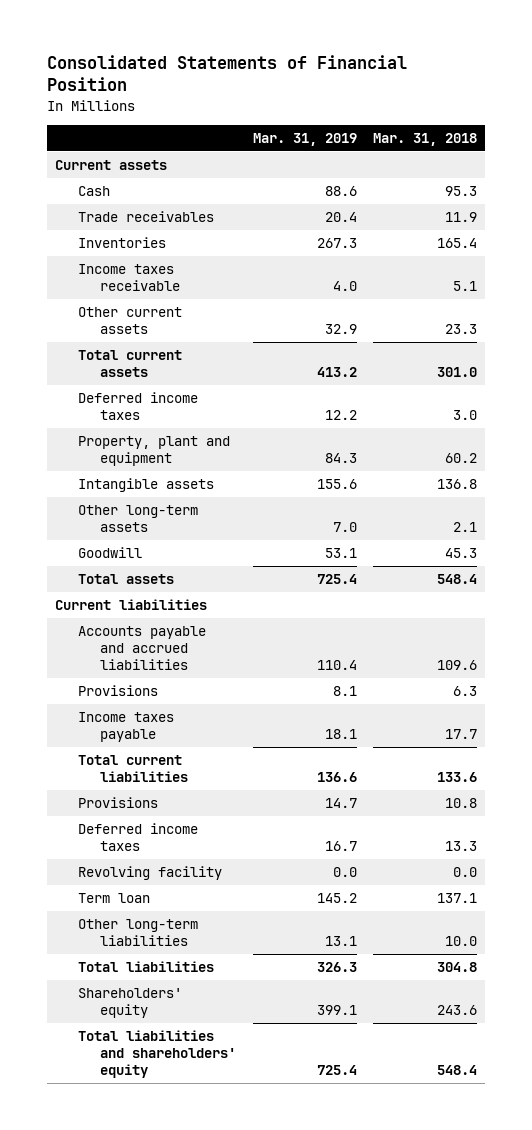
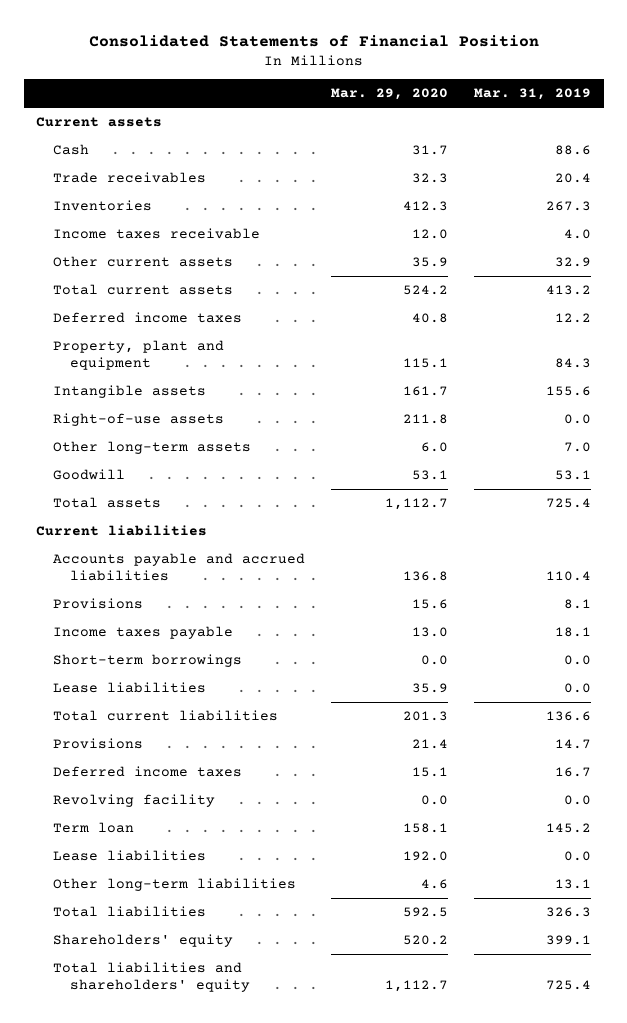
[372,133,477,147] Mar. 31, 2018 -> none
none -> [331,88,449,101] Mar. 29, 2020
none -> [53,413,225,427] Right-of-use assets
none -> [53,654,243,668] Short-term borrowings
none -> [53,682,207,694] Lease liabilities
none -> [53,850,207,862] Lease liabilities

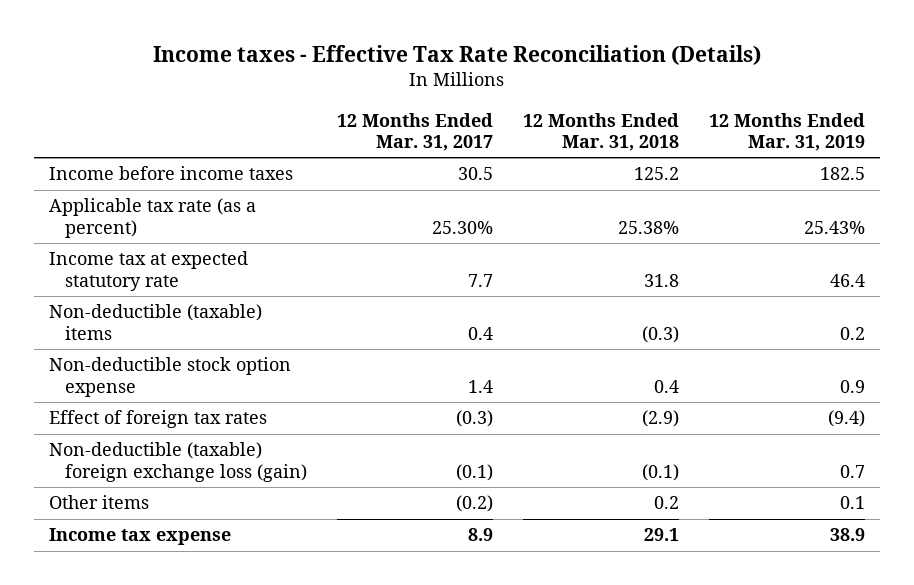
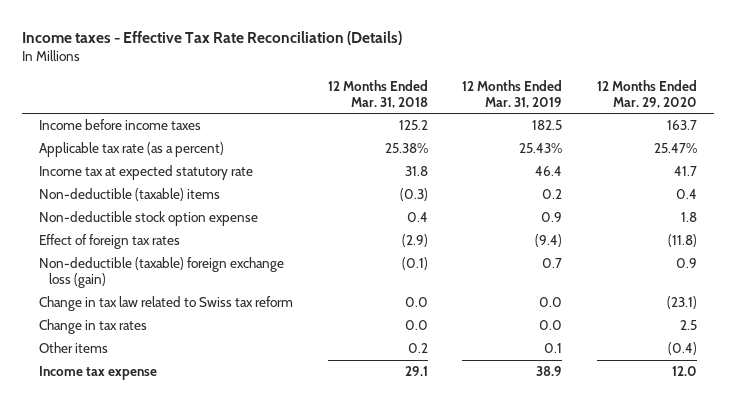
[337,112,494,151] 12 Months Ended Mar. 31, 2017 -> none
none -> [596,79,697,108] 12 Months Ended Mar. 29, 2020
none -> [39,296,294,312] Change in tax law related to Swiss tax reform
none -> [39,319,148,335] Change in tax rates

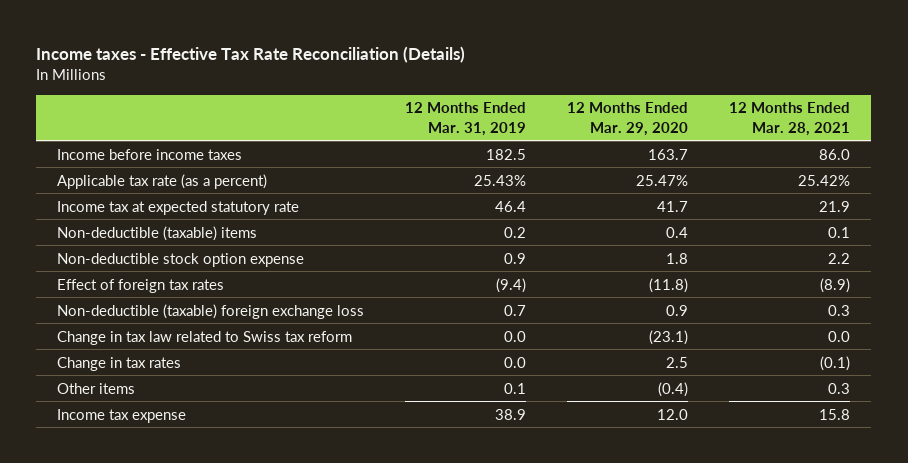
[327,79,428,108] 12 Months Ended Mar. 31, 2018 -> none
none -> [729,102,851,136] 12 Months Ended Mar. 28, 2021
[39,257,285,289] Non-deductible (taxable) foreign exchange loss (gain) -> [57,303,365,319] Non-deductible (taxable) foreign exchange loss

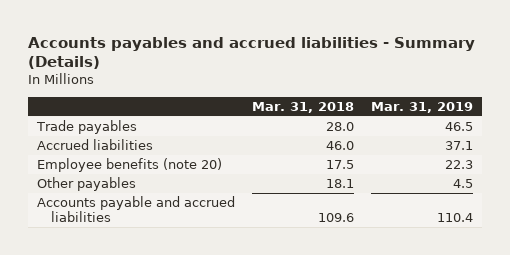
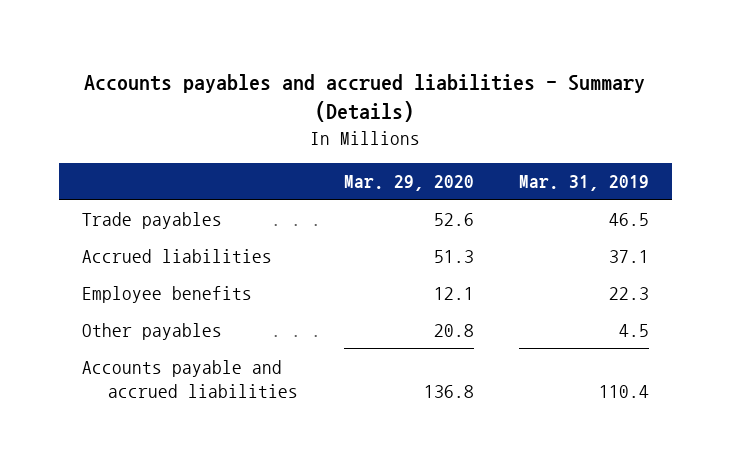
[252,102,355,114] Mar. 31, 2018 -> none
none -> [343,175,474,192] Mar. 29, 2020
[36,158,222,173] Employee benefits (note 20) -> [81,285,252,303] Employee benefits

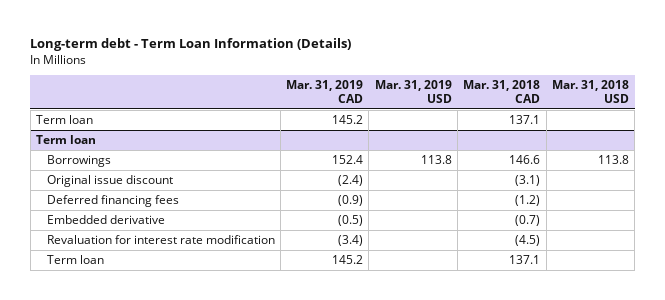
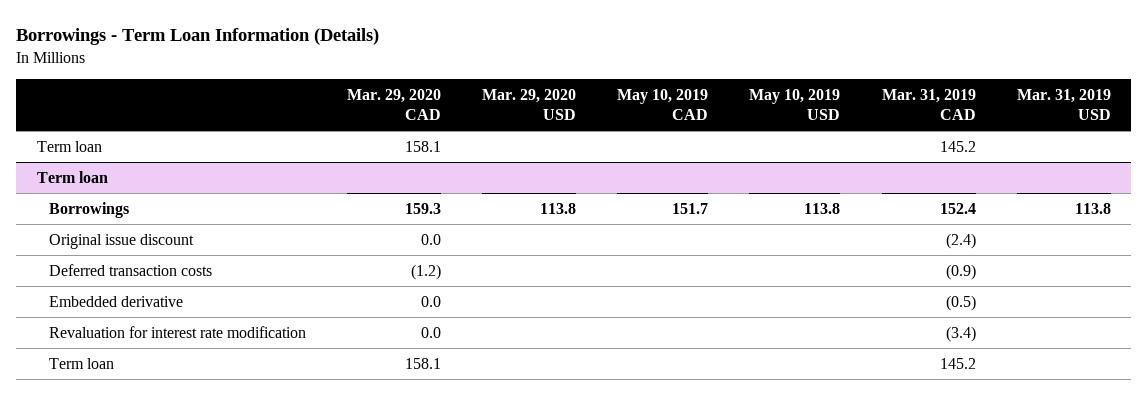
[30,38,352,52] Long-term debt - Term Loan Information (Details) -> [16,28,380,46] Borrowings - Term Loan Information (Details)
[463,80,541,103] Mar. 31, 2018 CAD -> none
[551,80,629,103] Mar. 31, 2018 USD -> none
none -> [346,88,441,121] Mar. 29, 2020 CAD
none -> [482,88,577,121] Mar. 29, 2020 USD
none -> [617,88,709,121] May 10, 2019 CAD
none -> [749,88,841,121] May 10, 2019 USD
[46,194,179,207] Deferred financing fees -> [48,263,212,276] Deferred transaction costs

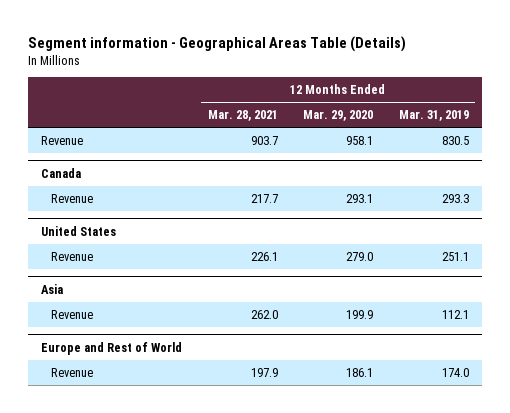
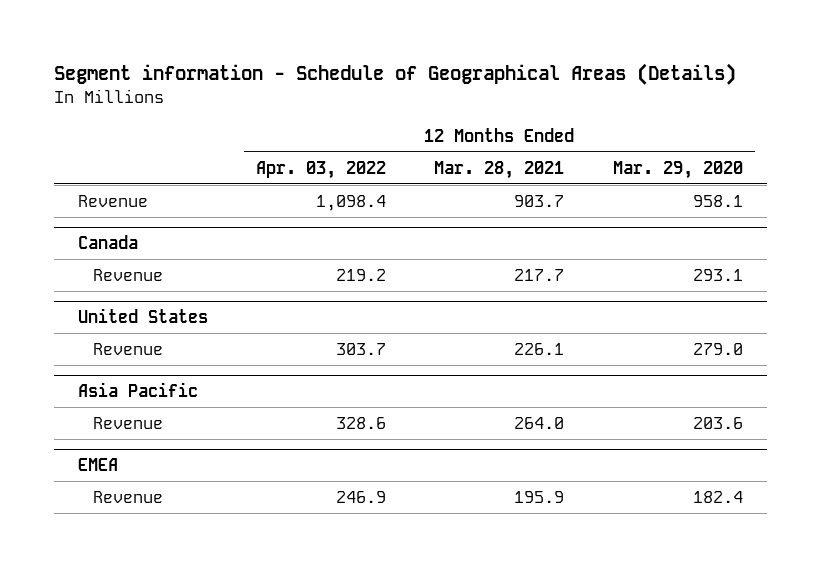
[28,35,407,52] Segment information - Geographical Areas Table (Details) -> [54,63,737,86] Segment information - Schedule of Geographical Areas (Details)
[399,110,470,122] Mar. 31, 2019 -> none
none -> [256,160,387,179] Apr. 03, 2022
[40,341,182,355] Europe and Rest of World -> none
[40,283,63,294] Asia -> [78,382,199,398] Asia Pacific
[250,309,278,319] 262.0 -> [514,416,565,429] 264.0
[346,309,374,319] 199.9 -> [692,416,743,429] 203.6
none -> [78,458,119,472] EMEA
[250,367,278,377] 197.9 -> [514,490,565,503] 195.9
[346,367,374,377] 186.1 -> [692,490,743,503] 182.4

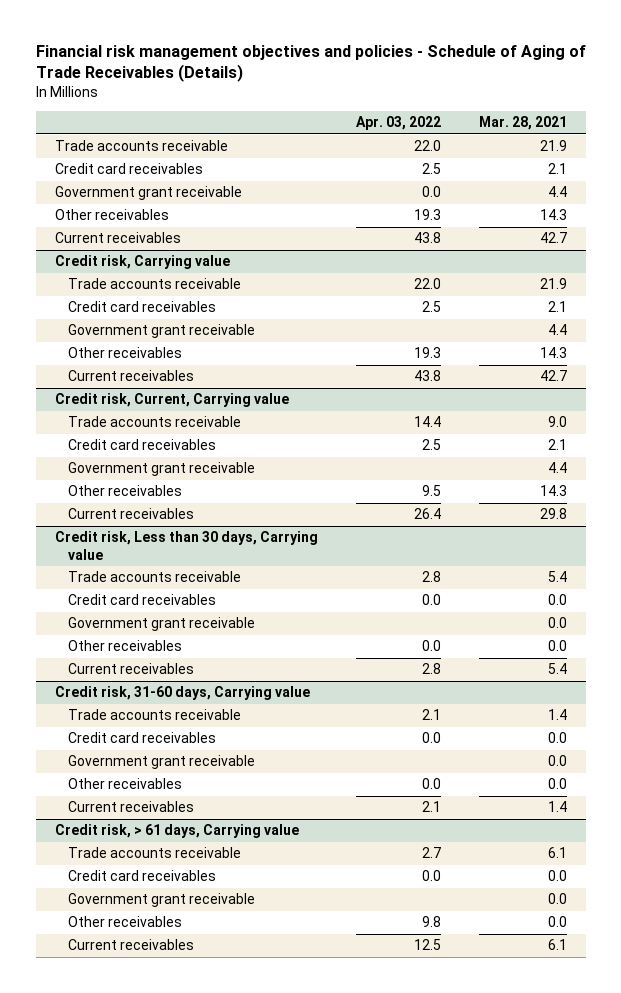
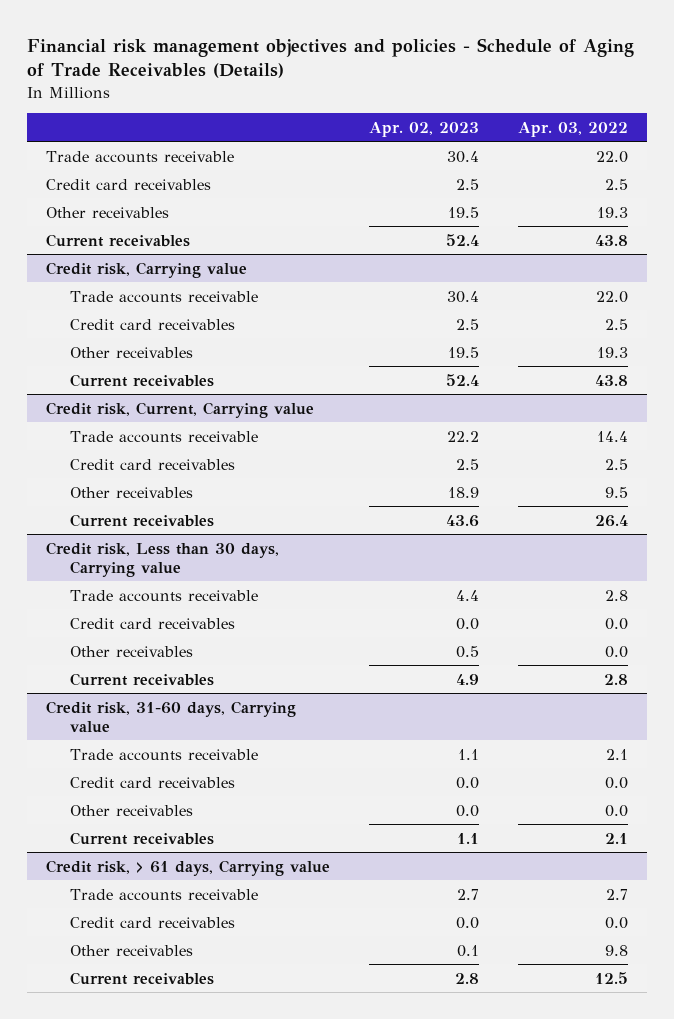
[478,116,567,131] Mar. 28, 2021 -> none
none -> [369,121,480,137] Apr. 02, 2023
[54,186,242,201] Government grant receivable -> none
[68,324,256,339] Government grant receivable -> none
[68,462,256,477] Government grant receivable -> none
[68,617,256,632] Government grant receivable -> none
[68,755,256,770] Government grant receivable -> none
[68,893,256,908] Government grant receivable -> none

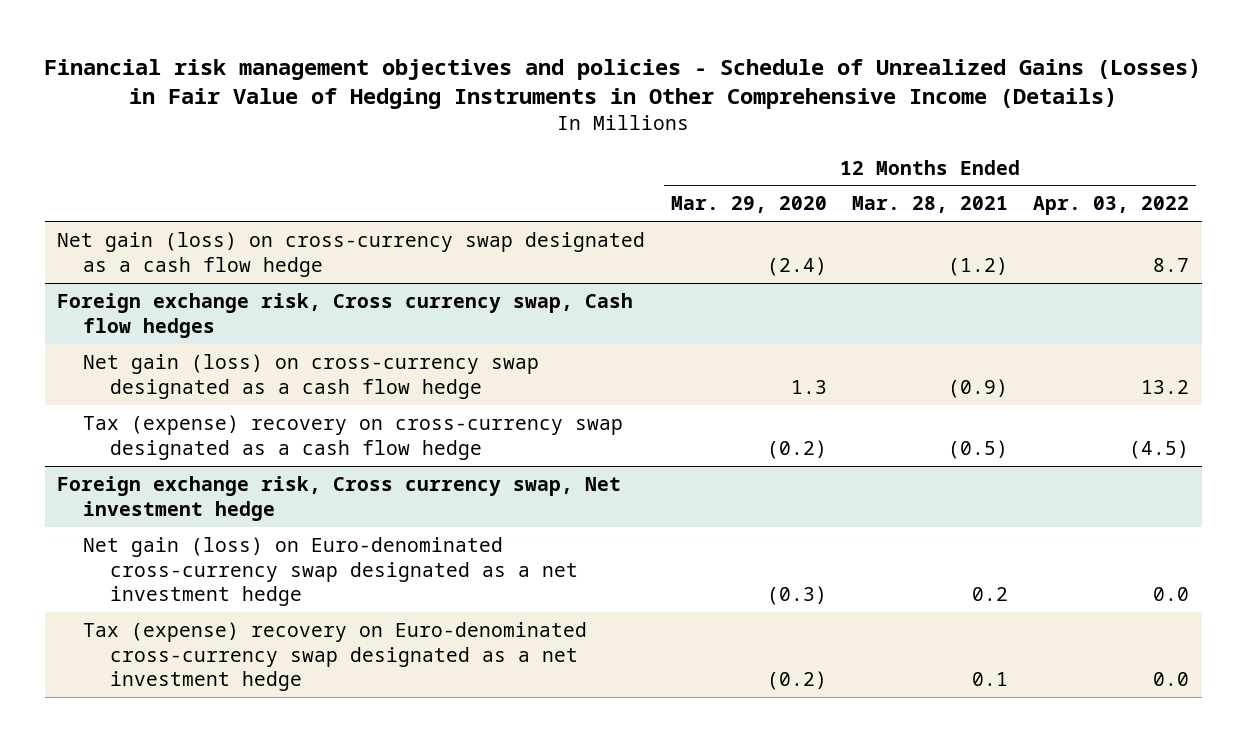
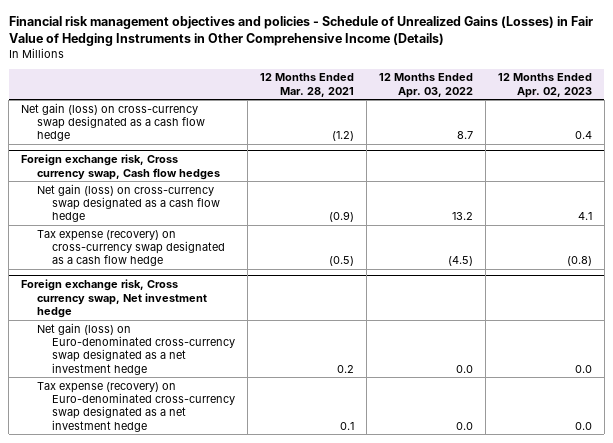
[670,196,827,214] Mar. 29, 2020 -> none
none -> [497,73,592,98] 12 Months Ended Apr. 02, 2023
[83,414,624,460] Tax (expense) recovery on cross-currency swap designated as a cash flow hedge -> [36,229,226,267] Tax expense (recovery) on cross-currency swap designated as a cash flow hedge
[83,621,588,692] Tax (expense) recovery on Euro-denominated cross-currency swap designated as a net investment hedge -> [36,381,236,432] Tax expense (recovery) on Euro-denominated cross-currency swap designated as a net investment hedge

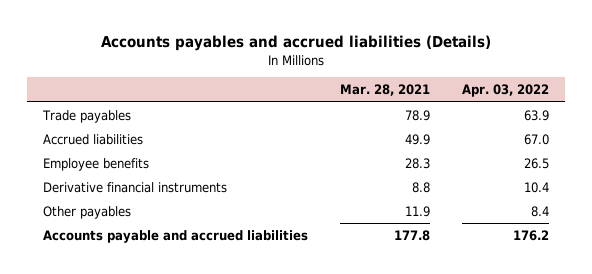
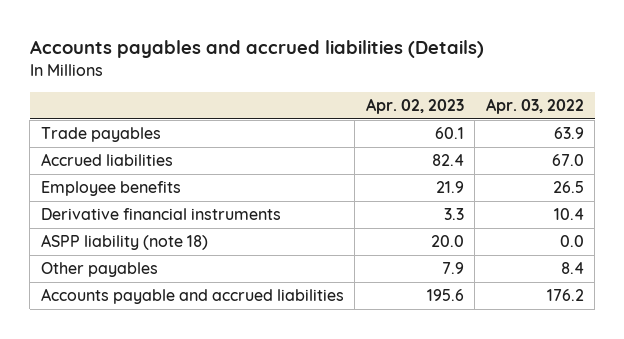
[340,84,431,97] Mar. 28, 2021 -> none
none -> [365,98,464,115] Apr. 02, 2023
none -> [40,234,208,251] ASPP liability (note 18)

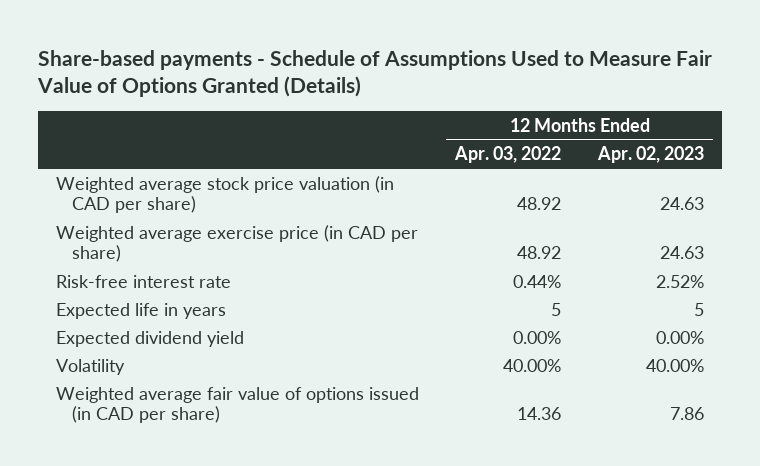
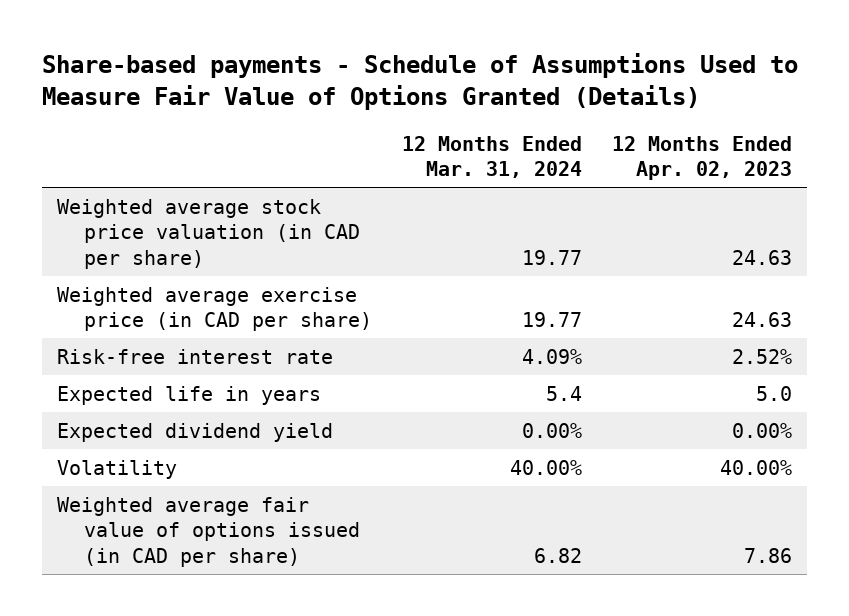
[454,146,562,164] Apr. 03, 2022 -> none
none -> [401,135,582,179] 12 Months Ended Mar. 31, 2024
[693,302,704,316] 5 -> [755,385,792,401] 5.0

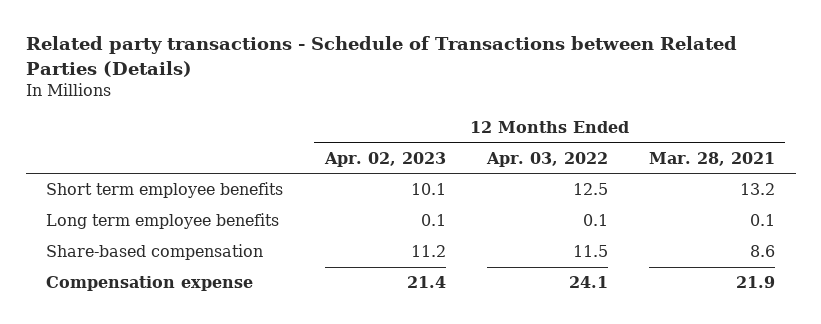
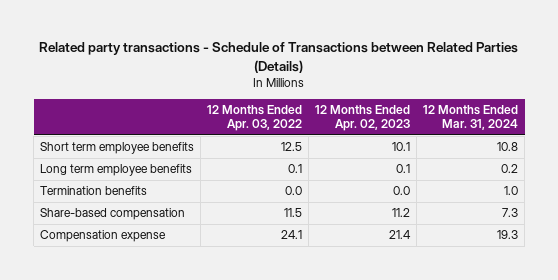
[649,151,776,166] Mar. 28, 2021 -> none
none -> [423,105,519,130] 12 Months Ended Mar. 31, 2024
none -> [40,186,148,196] Termination benefits

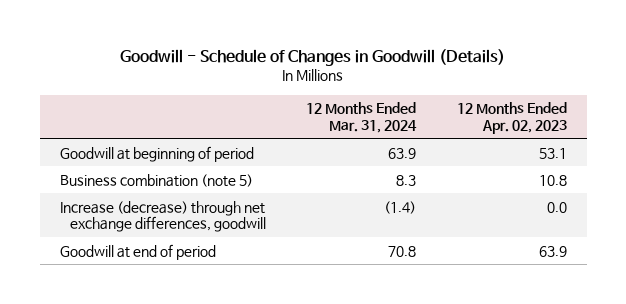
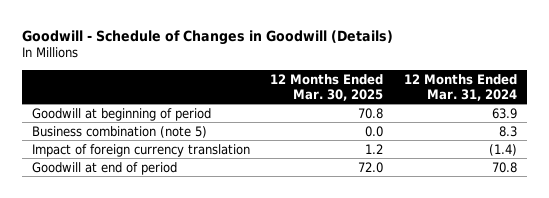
[456,102,567,134] 12 Months Ended Apr. 02, 2023 -> none
none -> [270,73,384,101] 12 Months Ended Mar. 30, 2025
[59,200,267,233] Increase (decrease) through net exchange differences, goodwill -> [31,143,250,157] Impact of foreign currency translation

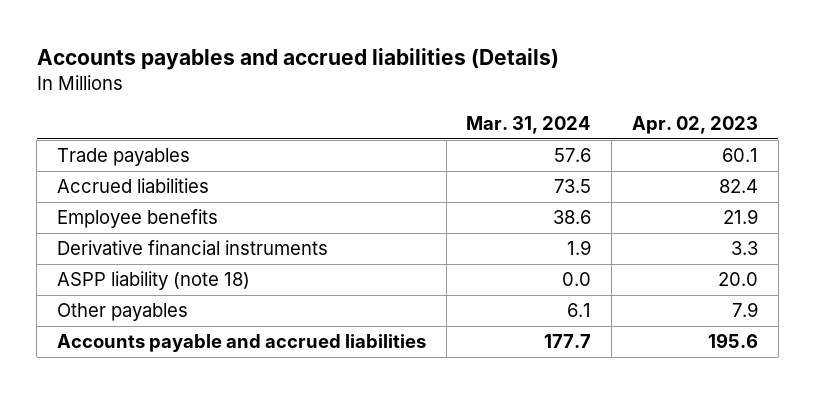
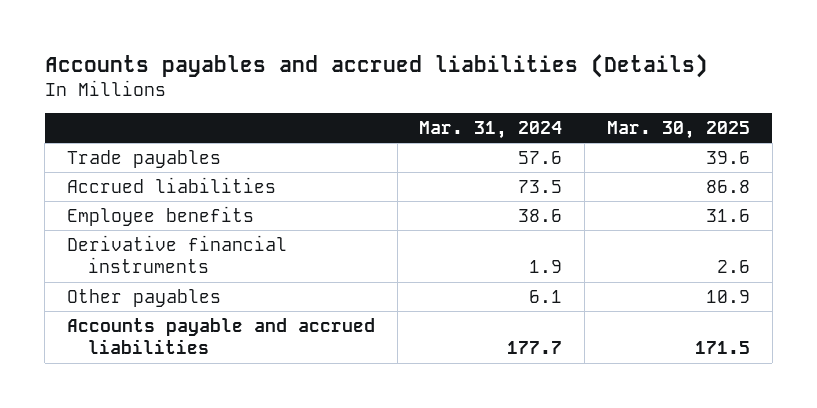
[631,116,758,135] Apr. 02, 2023 -> none
none -> [606,121,750,140] Mar. 30, 2025
[57,271,251,291] ASPP liability (note 18) -> none

